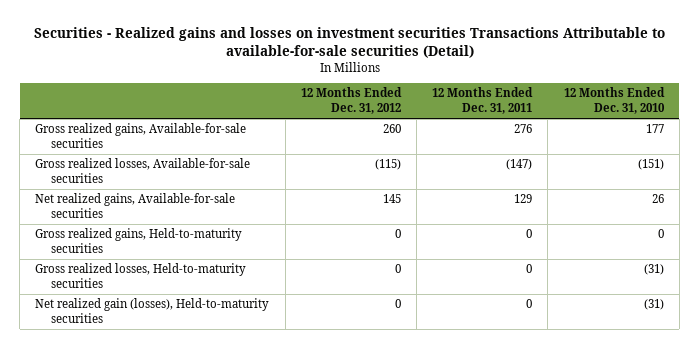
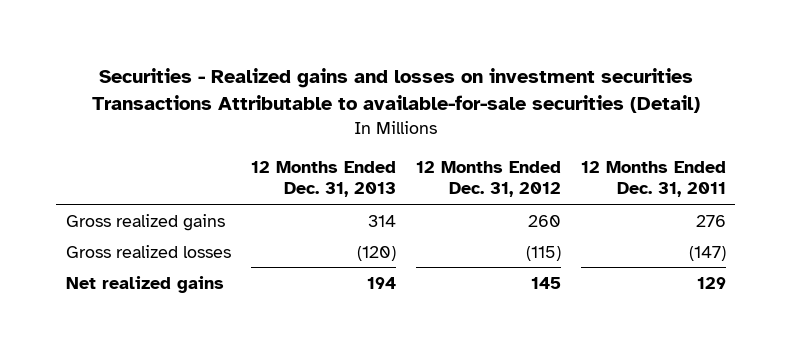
[563,87,665,115] 12 Months Ended Dec. 31, 2010 -> none
none -> [250,161,396,198] 12 Months Ended Dec. 31, 2013
[35,228,243,254] Gross realized gains, Held-to-maturity securities -> none
[35,263,247,289] Gross realized losses, Held-to-maturity securities -> none
[35,298,270,324] Net realized gain (losses), Held-to-maturity securities -> none
[35,123,247,149] Gross realized gains, Available-for-sale securities -> [65,213,225,231] Gross realized gains
[35,158,251,184] Gross realized losses, Available-for-sale securities -> [65,244,231,258] Gross realized losses
[35,193,236,219] Net realized gains, Available-for-sale securities -> [65,275,224,293] Net realized gains

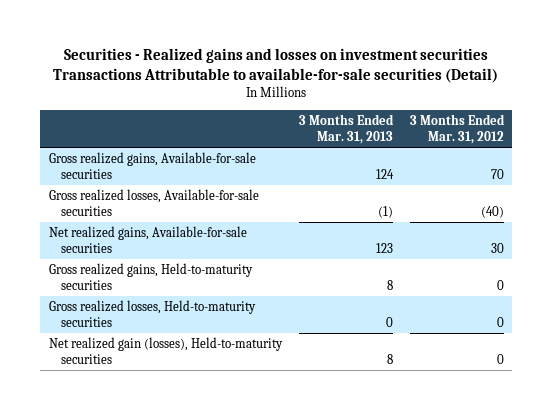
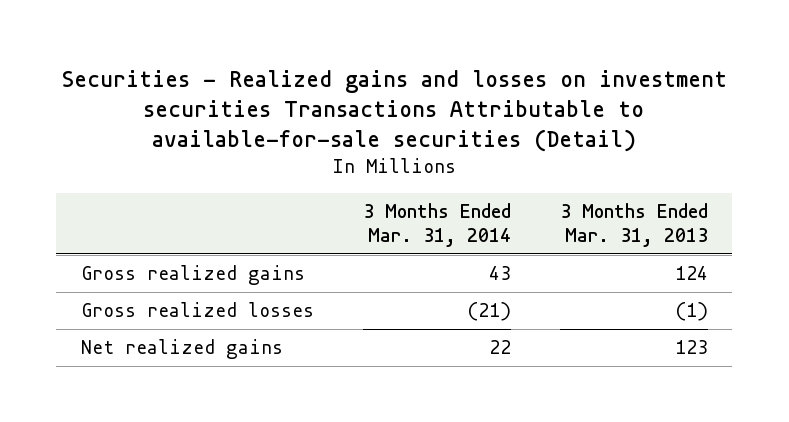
[409,114,505,144] 3 Months Ended Mar. 31, 2012 -> none
none -> [362,202,511,248] 3 Months Ended Mar. 31, 2014
[48,263,253,290] Gross realized gains, Held-to-maturity securities -> none
[48,300,256,327] Gross realized losses, Held-to-maturity securities -> none
[48,337,283,364] Net realized gain (losses), Held-to-maturity securities -> none
[48,152,256,179] Gross realized gains, Available-for-sale securities -> [80,265,305,286] Gross realized gains
[48,189,259,216] Gross realized losses, Available-for-sale securities -> [80,302,314,318] Gross realized losses
[48,226,247,253] Net realized gains, Available-for-sale securities -> [80,339,283,360] Net realized gains

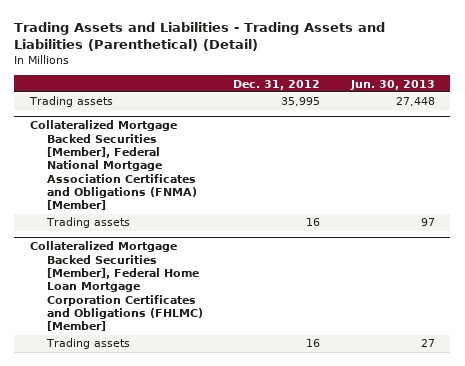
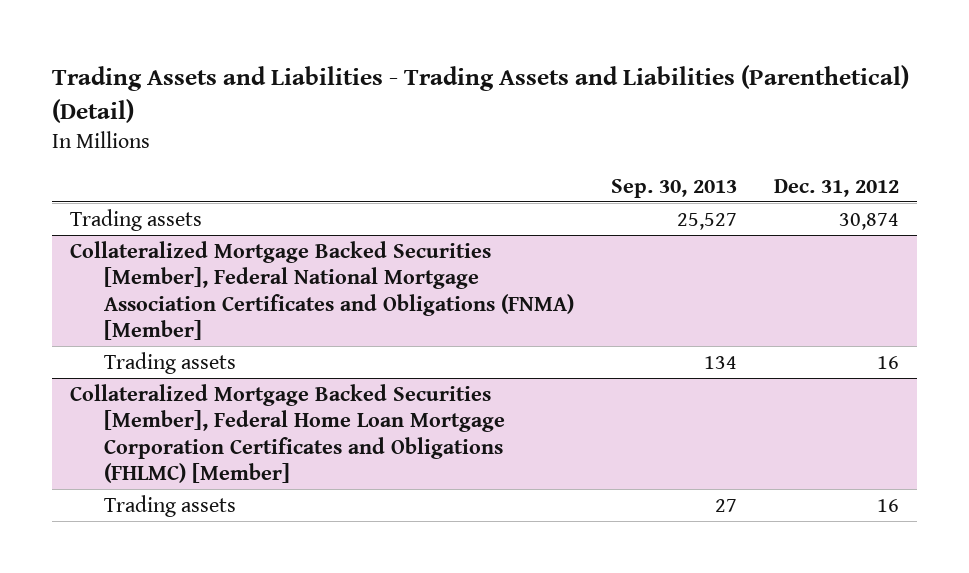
[350,79,436,90] Jun. 30, 2013 -> none
none -> [610,178,737,198] Sep. 30, 2013
[281,97,321,107] 35,995 -> [838,212,899,230] 30,874

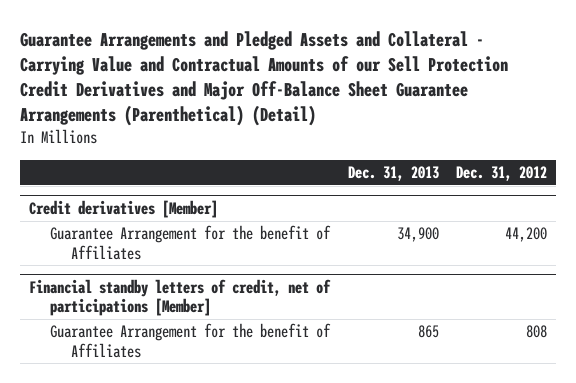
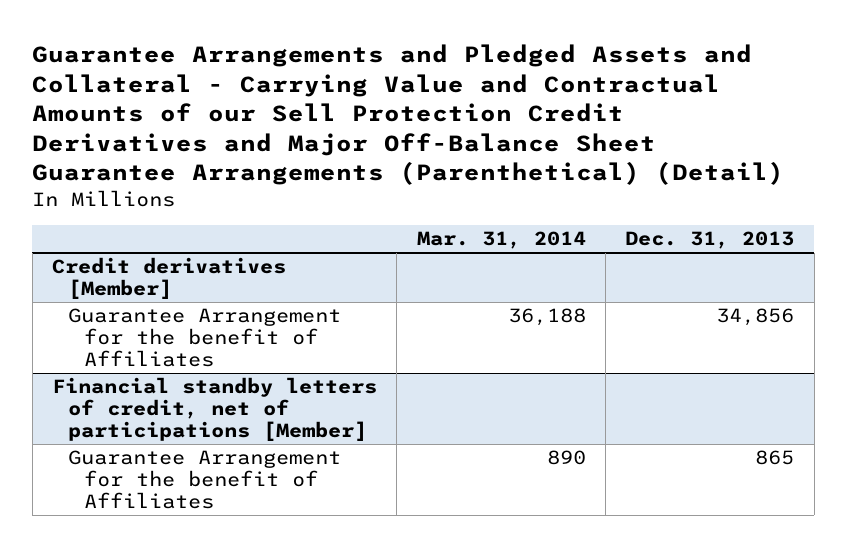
[456,165,548,181] Dec. 31, 2012 -> none
none -> [416,231,586,250] Mar. 31, 2014
[396,227,439,243] 34,900 -> [716,308,795,327] 34,856

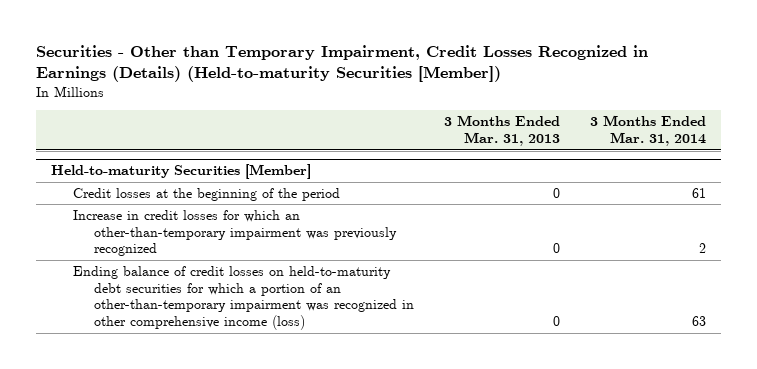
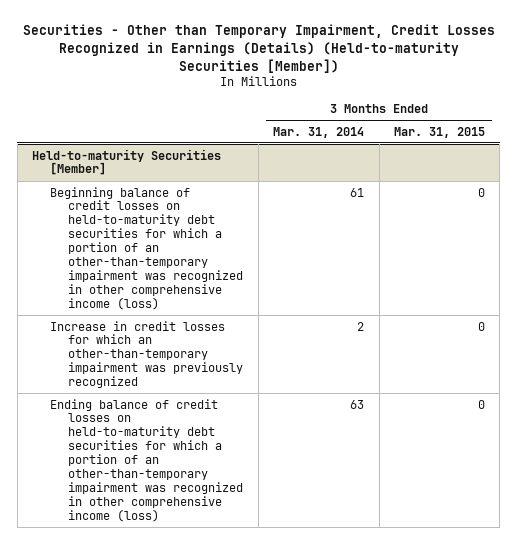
[444,115,561,147] 3 Months Ended Mar. 31, 2013 -> none
none -> [394,126,486,138] Mar. 31, 2015
[72,187,340,201] Credit losses at the beginning of the period -> [50,186,244,310] Beginning balance of credit losses on held-to-maturity debt securities for which a portion of an other-than-temporary impairment was recognized in other comprehensive income (loss)

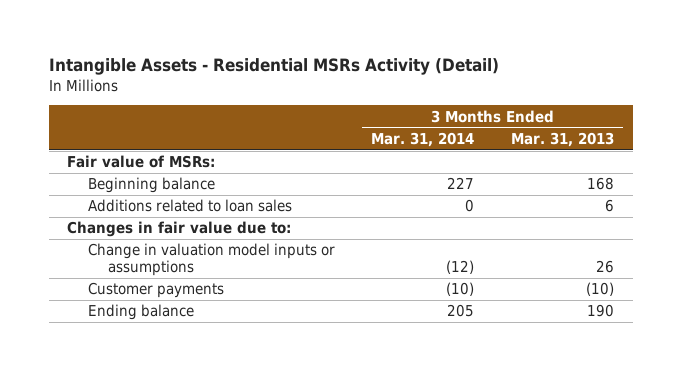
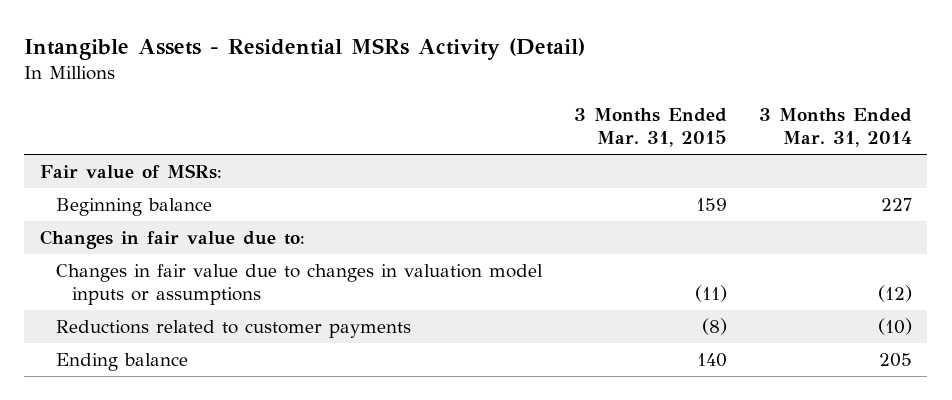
[511,131,615,147] Mar. 31, 2013 -> none
none -> [573,108,727,148] 3 Months Ended Mar. 31, 2015
[87,199,292,213] Additions related to loan sales -> none
[87,243,335,277] Change in valuation model inputs or assumptions -> [56,263,544,305] Changes in fair value due to changes in valuation model inputs or assumptions
[87,282,224,299] Customer payments -> [56,319,412,338] Reductions related to customer payments

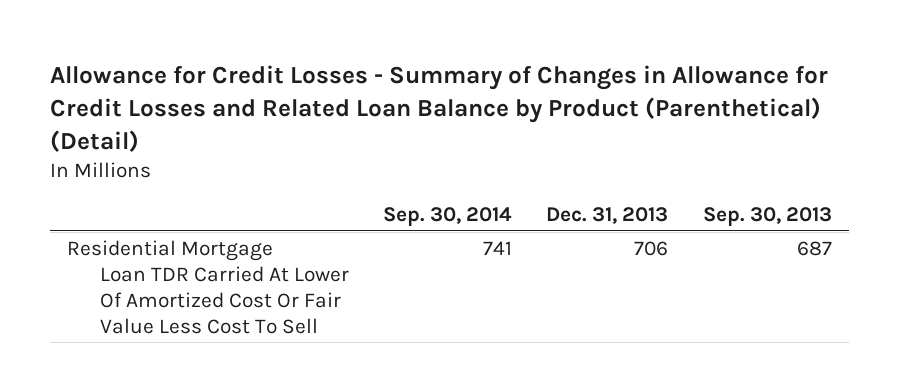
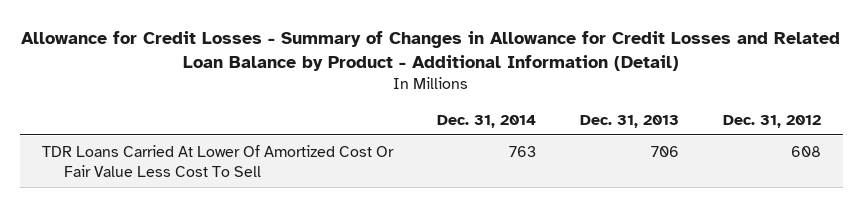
[50,64,829,152] Allowance for Credit Losses - Summary of Changes in Allowance for Credit Losses and Related Loan Balance by Product (Parenthetical) (Detail) -> [21,30,841,71] Allowance for Credit Losses - Summary of Changes in Allowance for Credit Losses and Related Loan Balance by Product - Additional Information (Detail)
[383,207,513,227] Sep. 30, 2014 -> none
[702,207,832,227] Sep. 30, 2013 -> none
none -> [436,114,536,128] Dec. 31, 2014
none -> [722,114,821,128] Dec. 31, 2012
[67,239,349,334] Residential Mortgage Loan TDR Carried At Lower Of Amortized Cost Or Fair Value Less Cost To Sell -> [41,144,394,177] TDR Loans Carried At Lower Of Amortized Cost Or Fair Value Less Cost To Sell

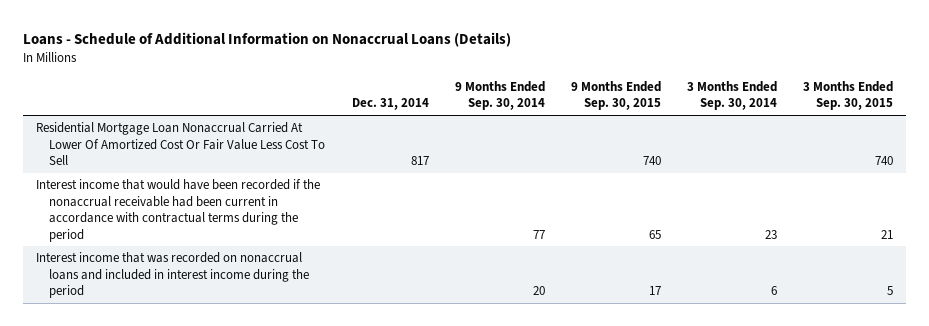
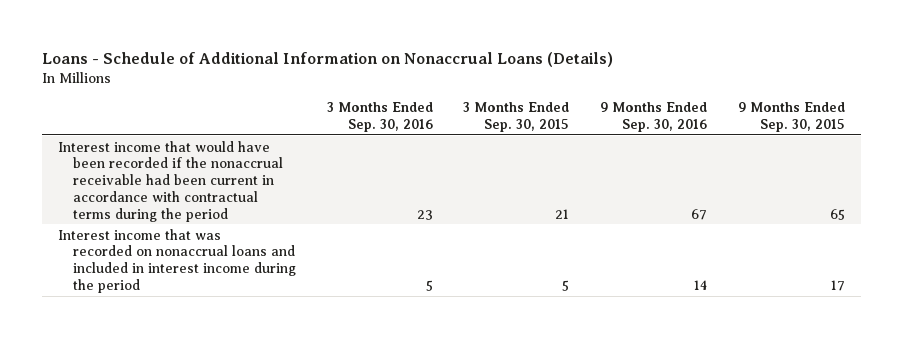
[351,98,429,111] Dec. 31, 2014 -> none
[454,81,545,111] 9 Months Ended Sep. 30, 2014 -> none
[686,81,777,111] 3 Months Ended Sep. 30, 2014 -> none
none -> [326,102,433,133] 3 Months Ended Sep. 30, 2016
none -> [600,102,708,133] 9 Months Ended Sep. 30, 2016
[36,122,326,166] Residential Mortgage Loan Nonaccrual Carried At Lower Of Amortized Cost Or Fair Value Less Cost To Sell -> none

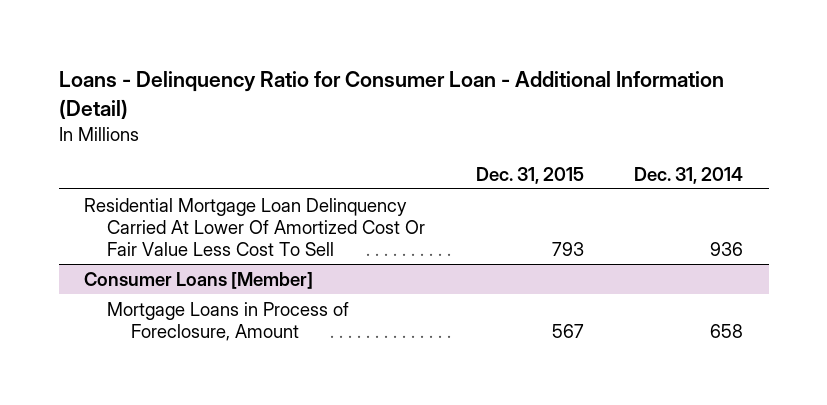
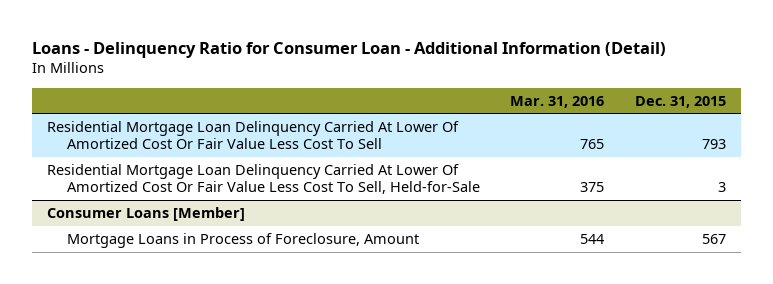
[634,166,744,184] Dec. 31, 2014 -> none
none -> [510,95,605,108] Mar. 31, 2016
none -> [46,164,480,195] Residential Mortgage Loan Delinquency Carried At Lower Of Amortized Cost Or Fair Value Less Cost To Sell, Held-for-Sale

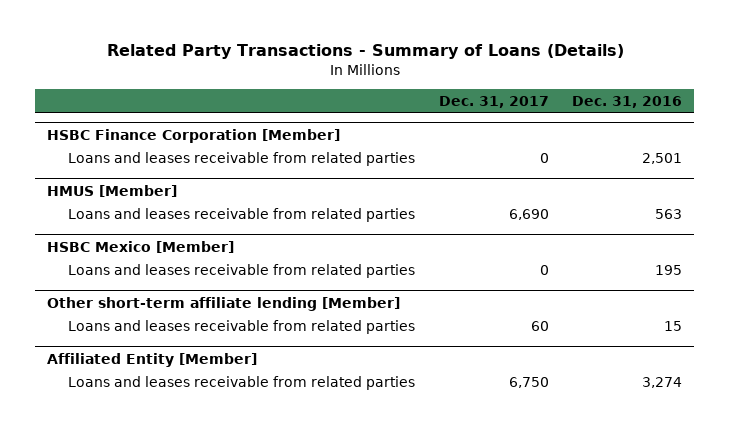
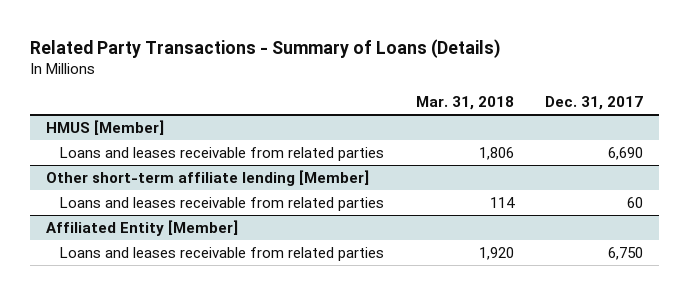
[572,95,683,108] Dec. 31, 2016 -> none
none -> [415,96,514,111] Mar. 31, 2018
[46,128,340,143] HSBC Finance Corporation [Member] -> none
[68,151,416,166] Loans and leases receivable from related parties -> none
[46,240,234,253] HSBC Mexico [Member] -> none
[68,263,416,278] Loans and leases receivable from related parties -> none

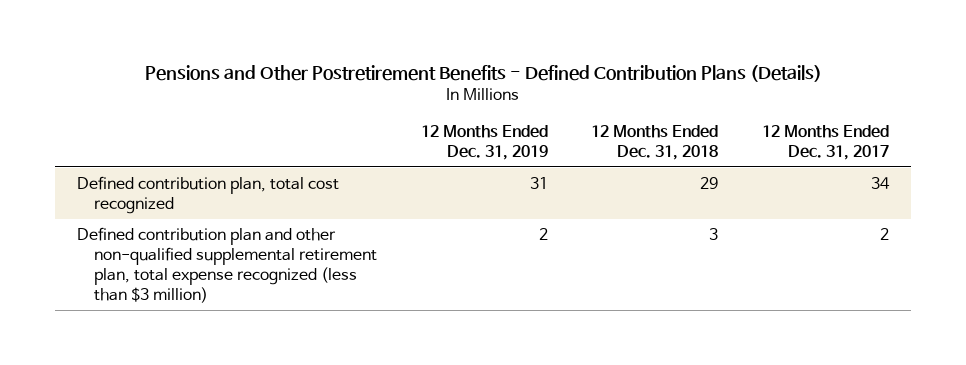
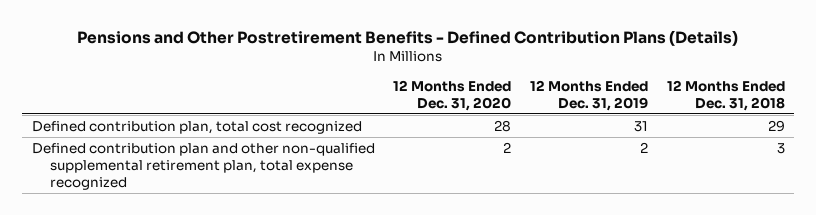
[762,125,890,160] 12 Months Ended Dec. 31, 2017 -> none
none -> [393,79,512,111] 12 Months Ended Dec. 31, 2020
[76,227,377,304] Defined contribution plan and other non-qualified supplemental retirement plan, total expense recognized (less than $3 million) -> [31,142,375,190] Defined contribution plan and other non-qualified supplemental retirement plan, total expense recognized

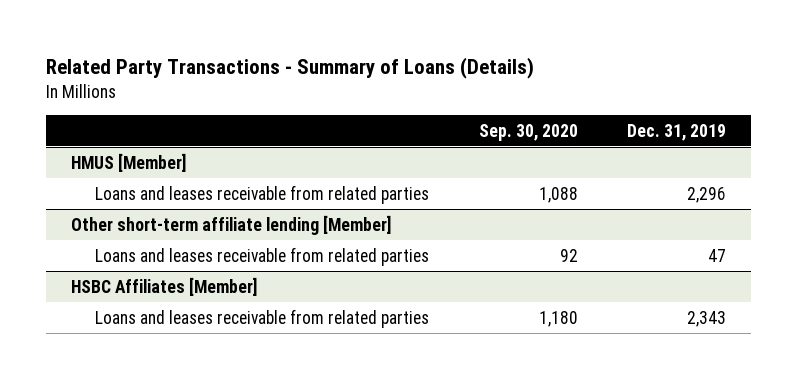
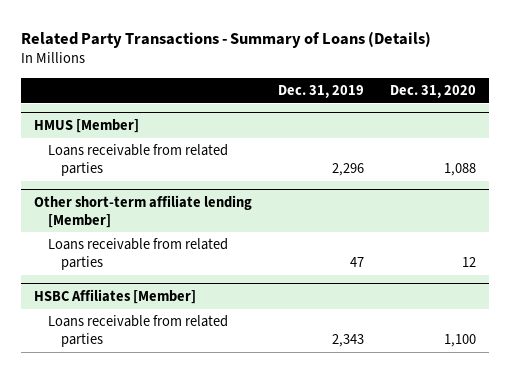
[478,124,578,142] Sep. 30, 2020 -> none
none -> [389,85,476,99] Dec. 31, 2020
[95,184,430,204] Loans and leases receivable from related parties -> [47,144,228,176] Loans receivable from related parties
[95,246,430,266] Loans and leases receivable from related parties -> [47,238,228,270] Loans receivable from related parties
[95,308,430,328] Loans and leases receivable from related parties -> [47,315,228,347] Loans receivable from related parties

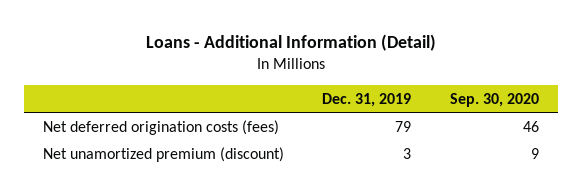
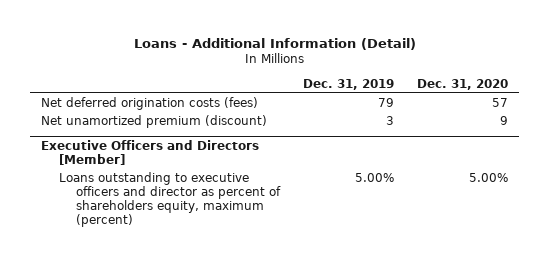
[449,92,539,107] Sep. 30, 2020 -> none
none -> [416,78,508,90] Dec. 31, 2020
none -> [41,140,260,166] Executive Officers and Directors [Member]
none -> [58,172,282,228] Loans outstanding to executive officers and director as percent of shareholders equity, maximum (percent)

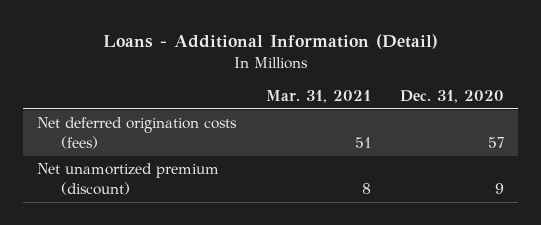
[302,78,394,90] Dec. 31, 2019 -> none
none -> [265,90,371,104] Mar. 31, 2021
[41,140,260,166] Executive Officers and Directors [Member] -> none
[58,172,282,228] Loans outstanding to executive officers and director as percent of shareholders equity, maximum (percent) -> none

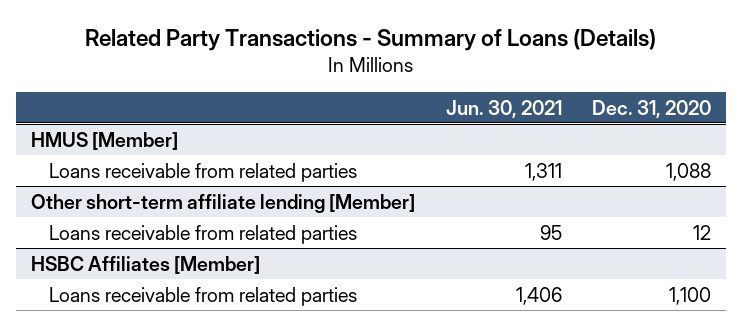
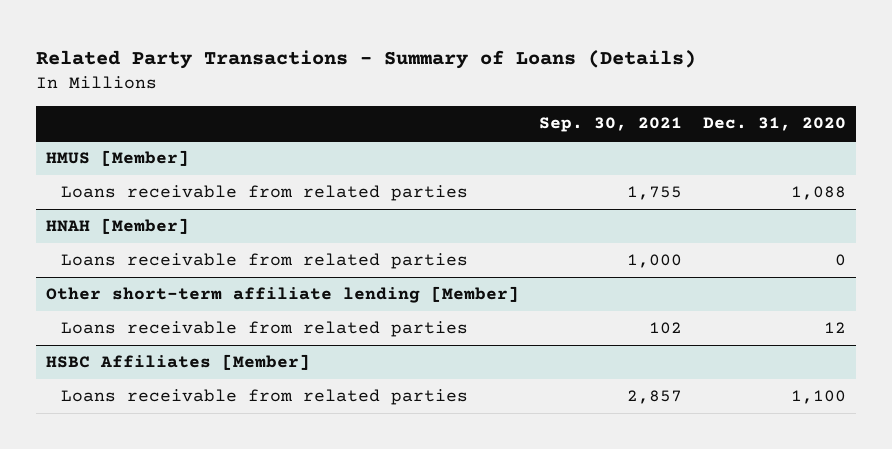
[445,99,562,118] Jun. 30, 2021 -> none
none -> [539,117,683,133] Sep. 30, 2021
none -> [46,218,190,235] HNAH [Member]
none -> [60,253,468,270] Loans receivable from related parties

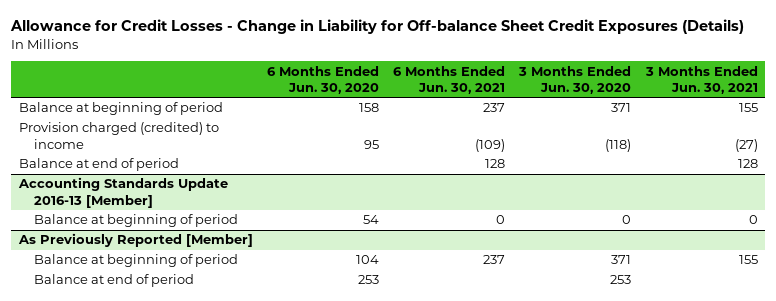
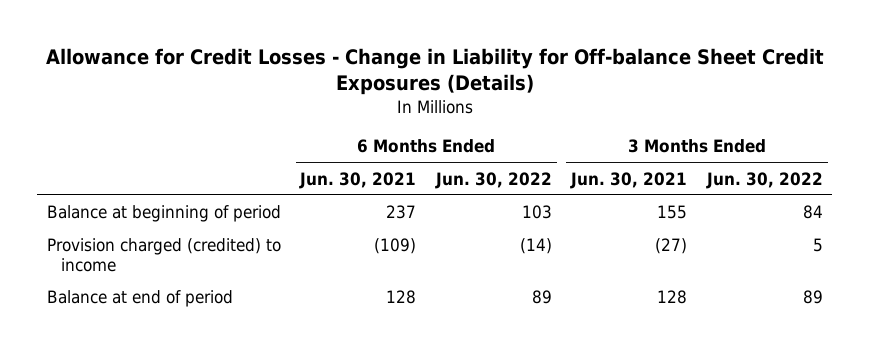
[266,65,379,95] 6 Months Ended Jun. 30, 2020 -> none
[518,65,632,95] 3 Months Ended Jun. 30, 2020 -> none
none -> [434,171,552,189] Jun. 30, 2022
none -> [705,171,823,189] Jun. 30, 2022
[17,177,228,208] Accounting Standards Update 2016-13 [Member] -> none
[34,214,239,228] Balance at beginning of period -> none
[17,233,253,248] As Previously Reported [Member] -> none
[34,254,239,268] Balance at beginning of period -> none
[34,274,195,288] Balance at end of period -> none

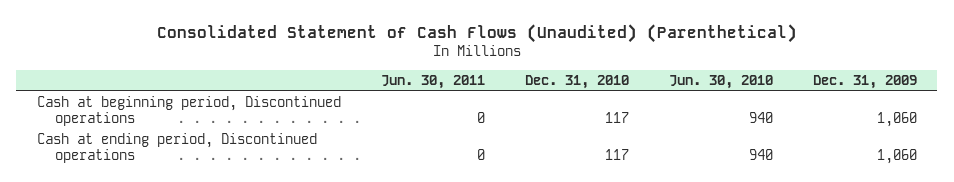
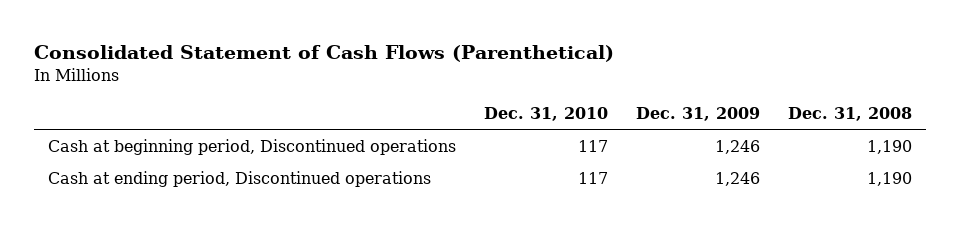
[156,23,797,43] Consolidated Statement of Cash Flows (Unaudited) (Parenthetical) -> [34,45,615,63] Consolidated Statement of Cash Flows (Parenthetical)
[380,75,485,90] Jun. 30, 2011 -> none
[669,75,774,90] Jun. 30, 2010 -> none
none -> [787,106,912,121] Dec. 31, 2008
[877,112,918,128] 1,060 -> [714,139,760,154] 1,246
[877,149,918,165] 1,060 -> [714,171,760,186] 1,246

